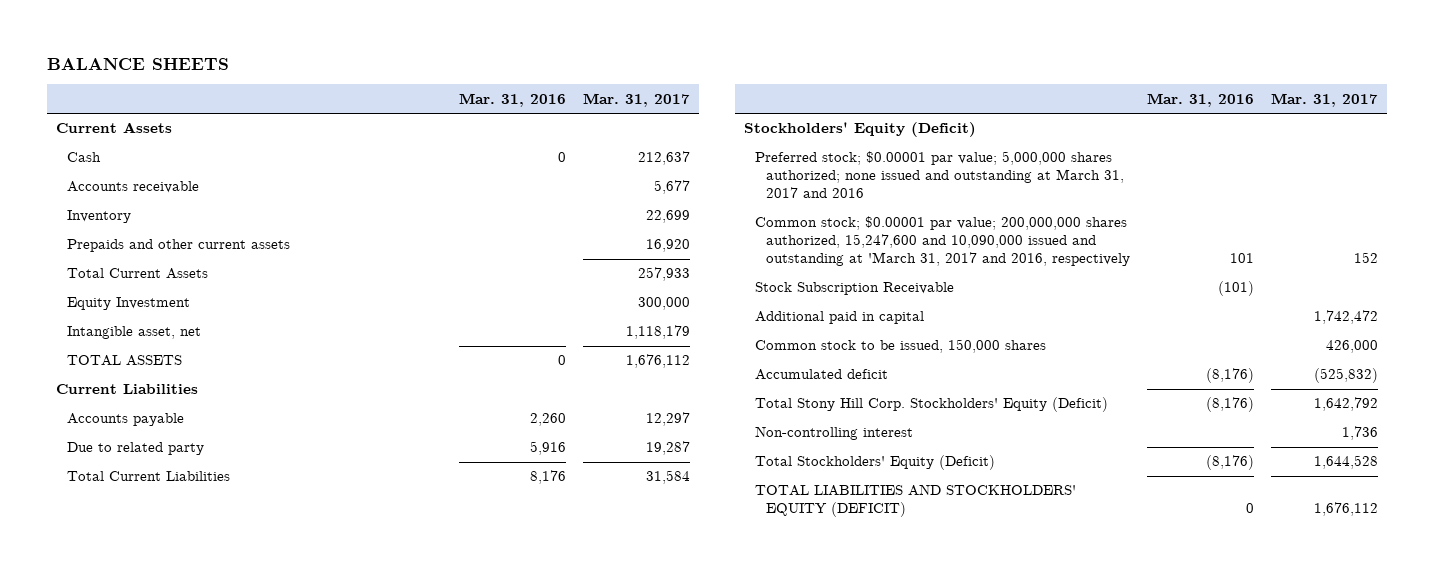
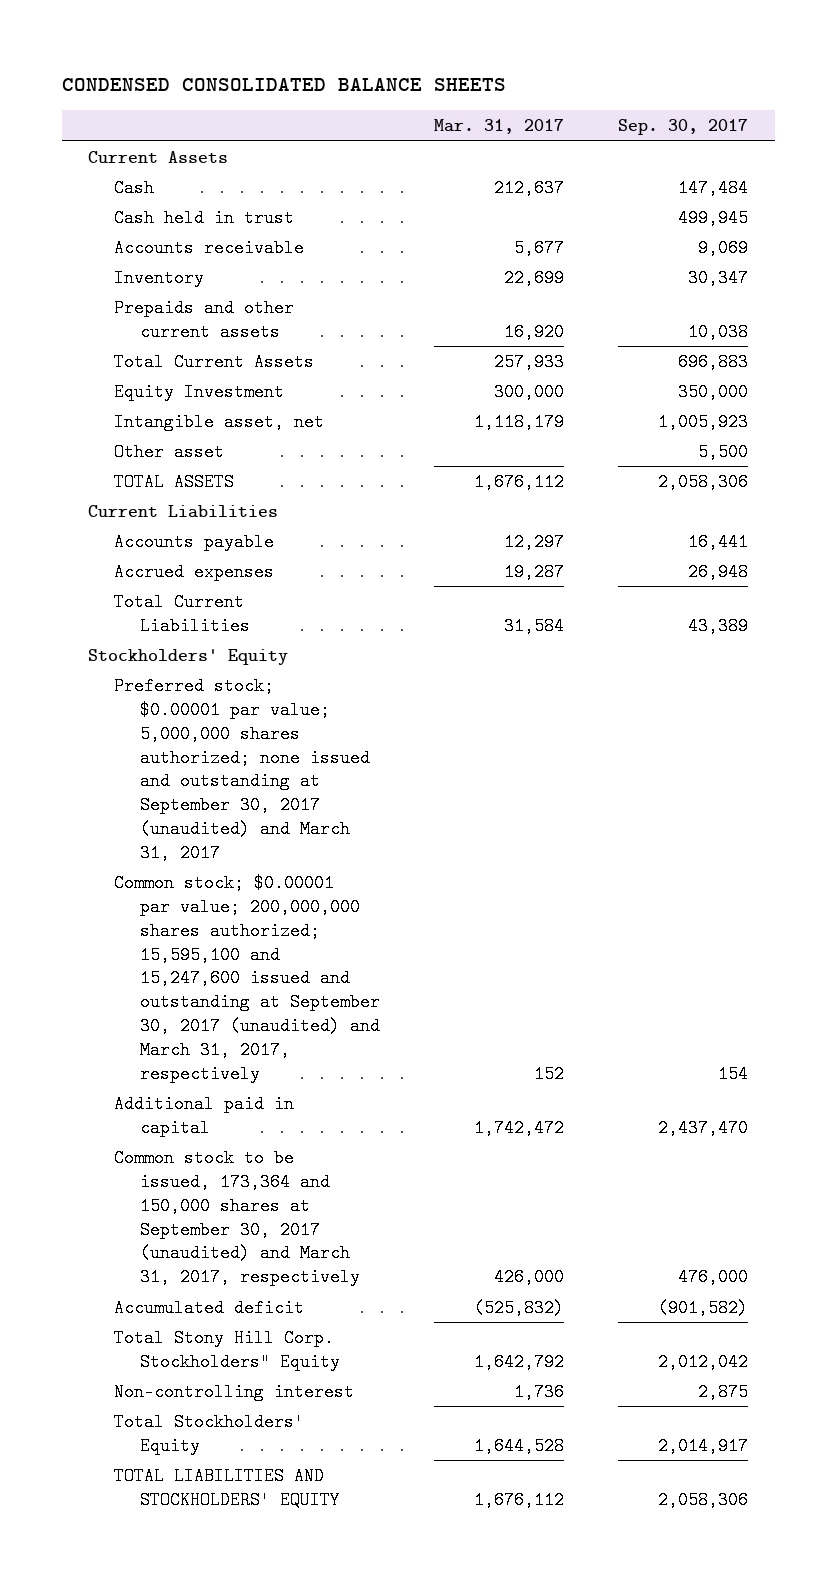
[47,57,230,70] BALANCE SHEETS -> [61,78,506,92] CONDENSED CONSOLIDATED BALANCE SHEETS
[458,92,566,107] Mar. 31, 2016 -> none
none -> [617,119,748,136] Sep. 30, 2017
none -> [114,208,295,227] Cash held in trust
none -> [114,442,225,461] Other asset
[66,442,204,456] Due to related party -> [114,562,275,581] Accrued expenses
[754,282,954,296] Stock Subscription Receivable -> none
[743,122,976,138] Stockholders' Equity (Deficit) -> [88,648,289,665] Stockholders' Equity
[754,151,1124,199] Preferred stock; $0.00001 par value; 5,000,000 shares authorized; none issued and outstanding at March 31, 2017 and 2016 -> [114,676,371,863] Preferred stock; $0.00001 par value; 5,000,000 shares authorized; none issued and outstanding at September 30, 2017 (unaudited) and March 31, 2017
[754,216,1130,267] Common stock; $0.00001 par value; 200,000,000 shares authorized, 15,247,600 and 10,090,000 issued and outstanding at 'March 31, 2017 and 2016, respectively -> [114,873,381,1084] Common stock; $0.00001 par value; 200,000,000 shares authorized; 15,595,100 and 15,247,600 issued and outstanding at September 30, 2017 (unaudited) and March 31, 2017, respectively
[754,339,1046,354] Common stock to be issued, 150,000 shares -> [114,1148,361,1287] Common stock to be issued, 173,364 and 150,000 shares at September 30, 2017 (unaudited) and March 31, 2017, respectively
[754,397,1108,413] Total Stony Hill Corp. Stockholders' Equity (Deficit) -> [114,1328,341,1371] Total Stony Hill Corp. Stockholders" Equity
[754,455,995,471] Total Stockholders' Equity (Deficit) -> [114,1412,305,1455] Total Stockholders' Equity
[754,484,1076,518] TOTAL LIABILITIES AND STOCKHOLDERS' EQUITY (DEFICIT) -> [114,1466,341,1509] TOTAL LIABILITIES AND STOCKHOLDERS' EQUITY

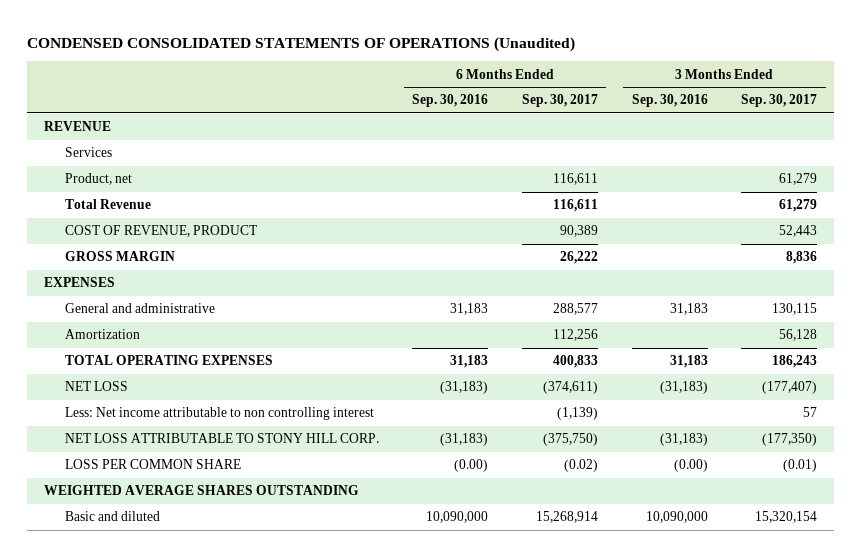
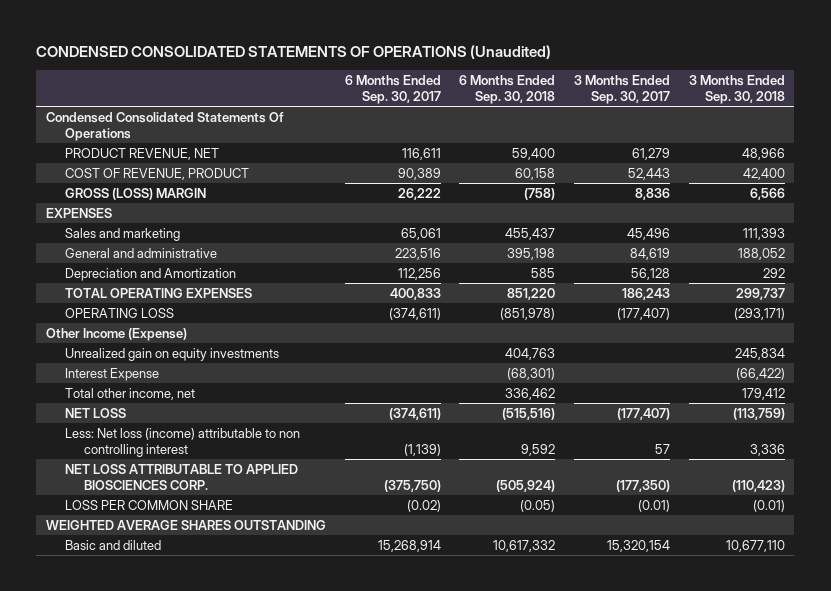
[412,94,489,108] Sep. 30, 2016 -> none
[631,94,708,108] Sep. 30, 2016 -> none
none -> [459,74,556,105] 6 Months Ended Sep. 30, 2018
none -> [688,74,785,105] 3 Months Ended Sep. 30, 2018
[43,121,111,132] REVENUE -> none
[64,147,112,158] Services -> none
[64,173,132,186] Product, net -> none
none -> [45,111,284,142] Condensed Consolidated Statements Of Operations
[64,199,151,210] Total Revenue -> [65,147,220,160] PRODUCT REVENUE, NET
[64,251,175,262] GROSS MARGIN -> [65,187,207,200] GROSS (LOSS) MARGIN
none -> [65,227,181,241] Sales and marketing
[553,303,599,316] 288,577 -> [394,247,441,260] 223,516
[772,303,818,316] 130,115 -> [630,247,671,260] 84,619
[64,329,140,340] Amortization -> [65,267,237,281] Depreciation and Amortization
none -> [65,307,175,318] OPERATING LOSS
none -> [45,327,187,341] Other Income (Expense)
none -> [65,347,280,361] Unrealized gain on equity investments
none -> [65,367,160,381] Interest Expense
none -> [65,387,196,400] Total other income, net
[64,407,374,421] Less: Net income attributable to non controlling interest -> [65,427,301,458] Less: Net loss (income) attributable to non controlling interest
[64,433,379,444] NET LOSS ATTRIBUTABLE TO STONY HILL CORP. -> [65,463,299,491] NET LOSS ATTRIBUTABLE TO APPLIED BIOSCIENCES CORP.

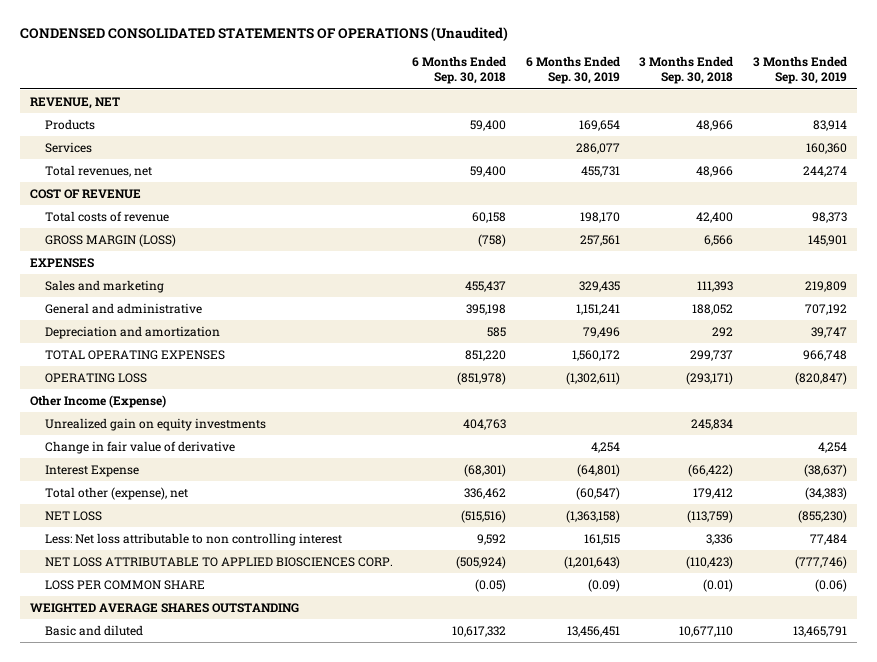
[344,74,441,105] 6 Months Ended Sep. 30, 2017 -> none
[574,74,671,105] 3 Months Ended Sep. 30, 2017 -> none
none -> [525,56,620,85] 6 Months Ended Sep. 30, 2019
none -> [753,56,848,85] 3 Months Ended Sep. 30, 2019
[45,111,284,142] Condensed Consolidated Statements Of Operations -> none
none -> [29,96,120,109] REVENUE, NET
none -> [44,118,95,130] Products
none -> [44,141,92,153] Services
[65,147,220,160] PRODUCT REVENUE, NET -> [44,164,152,177] Total revenues, net
none -> [29,188,141,199] COST OF REVENUE
[65,167,250,180] COST OF REVENUE, PRODUCT -> [44,210,169,222] Total costs of revenue
[65,187,207,200] GROSS (LOSS) MARGIN -> [44,233,176,247] GROSS MARGIN (LOSS)
[65,267,237,281] Depreciation and Amortization -> [44,325,220,339] Depreciation and amortization
none -> [44,440,235,454] Change in fair value of derivative
[65,387,196,400] Total other income, net -> [44,486,188,500] Total other (expense), net
[65,427,301,458] Less: Net loss (income) attributable to non controlling interest -> [44,532,342,546] Less: Net loss attributable to non controlling interest

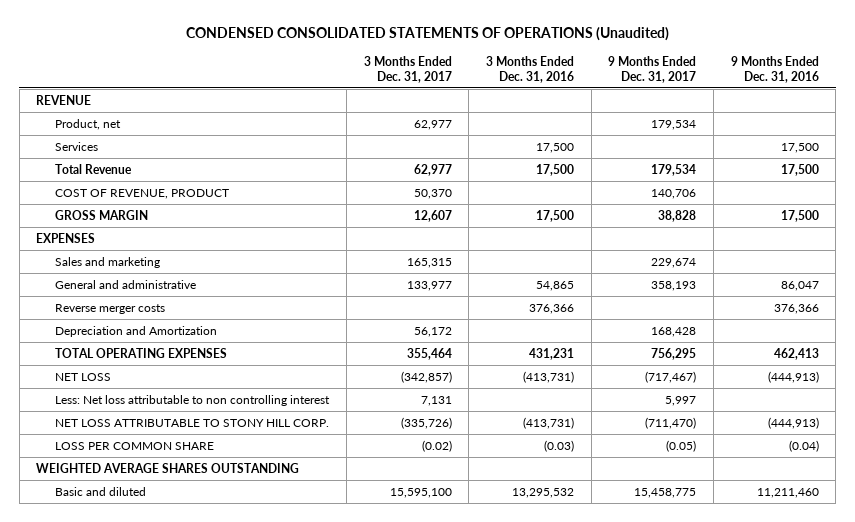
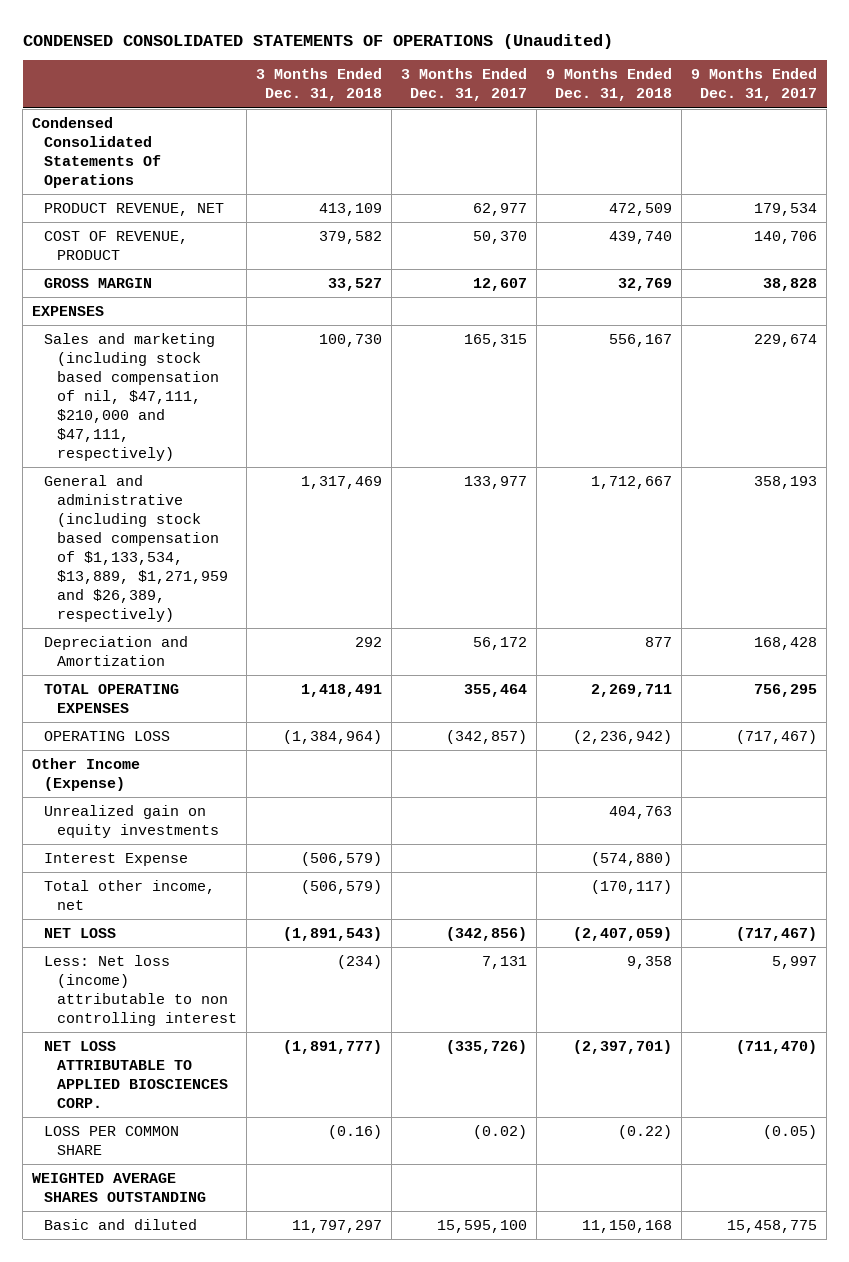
[486,55,575,83] 3 Months Ended Dec. 31, 2016 -> none
[730,55,819,83] 9 Months Ended Dec. 31, 2016 -> none
none -> [255,68,382,102] 3 Months Ended Dec. 31, 2018
none -> [545,68,672,102] 9 Months Ended Dec. 31, 2018
[36,94,92,105] REVENUE -> none
[55,118,122,130] Product, net -> none
[55,141,99,151] Services -> none
none -> [32,117,162,188] Condensed Consolidated Statements Of Operations
[55,163,133,174] Total Revenue -> [44,203,225,217] PRODUCT REVENUE, NET
[55,303,166,314] Reverse merger costs -> none
[55,256,161,268] Sales and marketing -> [44,333,219,461] Sales and marketing (including stock based compensation of nil, $47,111, $210,000 and $47,111, respectively)
[55,279,197,289] General and administrative -> [44,475,228,622] General and administrative (including stock based compensation of $1,133,534, $13,889, $1,271,959 and $26,389, respectively)
none -> [44,731,171,742] OPERATING LOSS
none -> [32,758,141,791] Other Income (Expense)
none -> [44,805,219,838] Unrealized gain on equity investments
none -> [44,853,189,867] Interest Expense
none -> [44,880,216,910] Total other income, net
[400,370,452,383] (342,857) -> [445,927,527,942] (342,856)
[55,394,331,406] Less: Net loss attributable to non controlling interest -> [44,955,237,1026] Less: Net loss (income) attributable to non controlling interest
[55,418,330,427] NET LOSS ATTRIBUTABLE TO STONY HILL CORP. -> [44,1041,228,1108] NET LOSS ATTRIBUTABLE TO APPLIED BIOSCIENCES CORP.

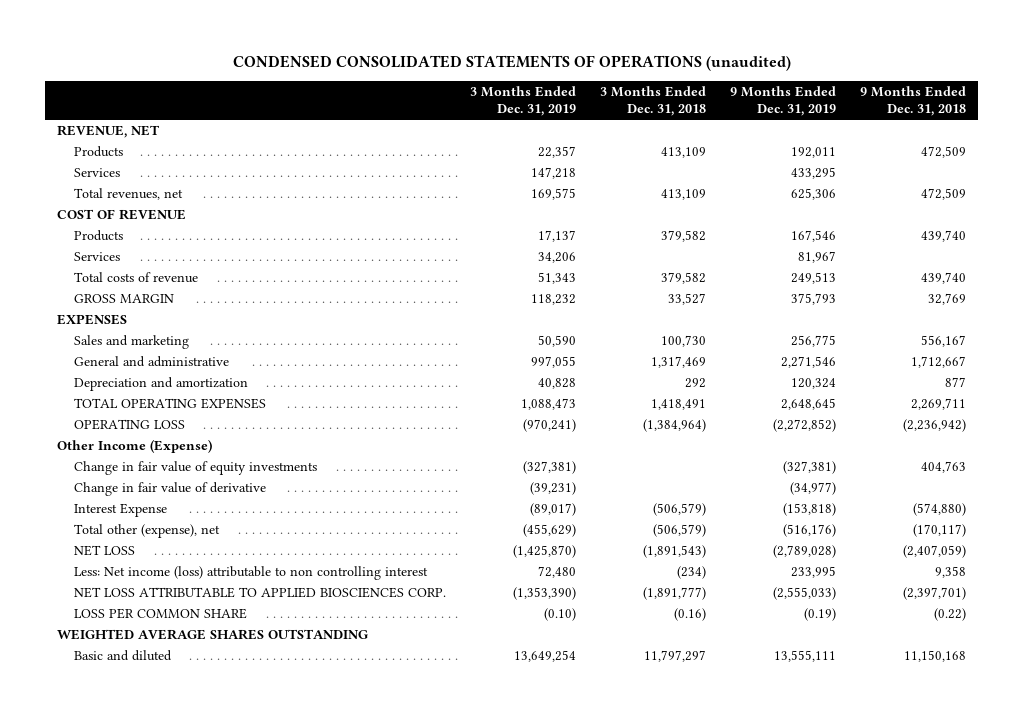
[22,33,613,49] CONDENSED CONSOLIDATED STATEMENTS OF OPERATIONS (Unaudited) -> [232,55,791,72] CONDENSED CONSOLIDATED STATEMENTS OF OPERATIONS (unaudited)
[400,68,527,102] 3 Months Ended Dec. 31, 2017 -> none
[691,68,818,102] 9 Months Ended Dec. 31, 2017 -> none
none -> [469,86,576,117] 3 Months Ended Dec. 31, 2019
none -> [729,86,836,117] 9 Months Ended Dec. 31, 2019
[32,117,162,188] Condensed Consolidated Statements Of Operations -> none
none -> [57,124,161,138] REVENUE, NET
none -> [73,145,123,157] Products
none -> [73,167,120,177] Services
[44,203,225,217] PRODUCT REVENUE, NET -> [73,187,183,200] Total revenues, net
none -> [57,208,187,220] COST OF REVENUE
none -> [73,229,123,241] Products
none -> [73,251,120,261] Services
[44,231,189,260] COST OF REVENUE, PRODUCT -> [73,271,198,283] Total costs of revenue
[44,333,219,461] Sales and marketing (including stock based compensation of nil, $47,111, $210,000 and $47,111, respectively) -> [73,334,189,349] Sales and marketing
[44,475,228,622] General and administrative (including stock based compensation of $1,133,534, $13,889, $1,271,959 and $26,389, respectively) -> [73,355,229,367] General and administrative
[44,636,189,666] Depreciation and Amortization -> [73,376,248,391] Depreciation and amortization
[44,805,219,838] Unrealized gain on equity investments -> [73,460,317,475] Change in fair value of equity investments
none -> [73,481,266,496] Change in fair value of derivative
[44,880,216,910] Total other income, net -> [73,523,220,538] Total other (expense), net
[44,955,237,1026] Less: Net loss (income) attributable to non controlling interest -> [73,565,428,580] Less: Net income (loss) attributable to non controlling interest

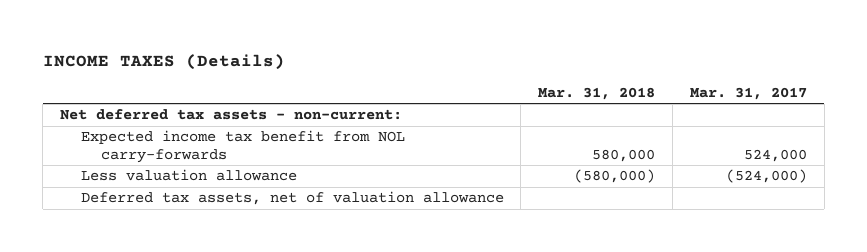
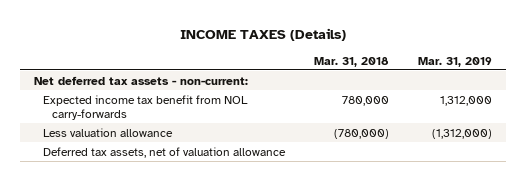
[689,86,807,100] Mar. 31, 2017 -> none
none -> [417,56,492,67] Mar. 31, 2019
[592,149,656,163] 580,000 -> [341,95,389,106] 780,000
[574,169,656,184] (580,000) -> [333,128,389,139] (780,000)

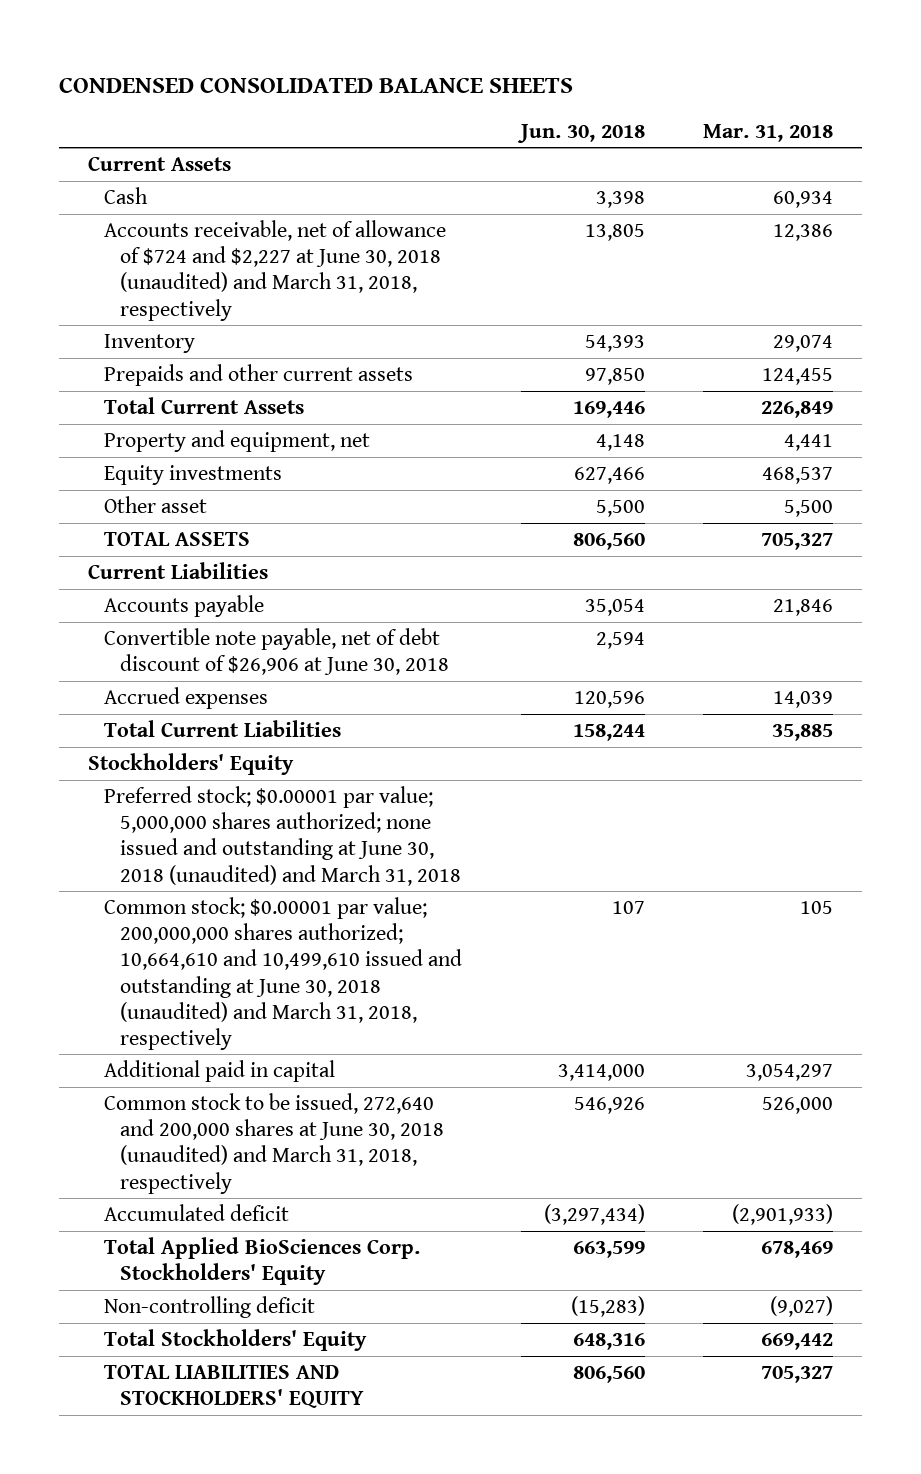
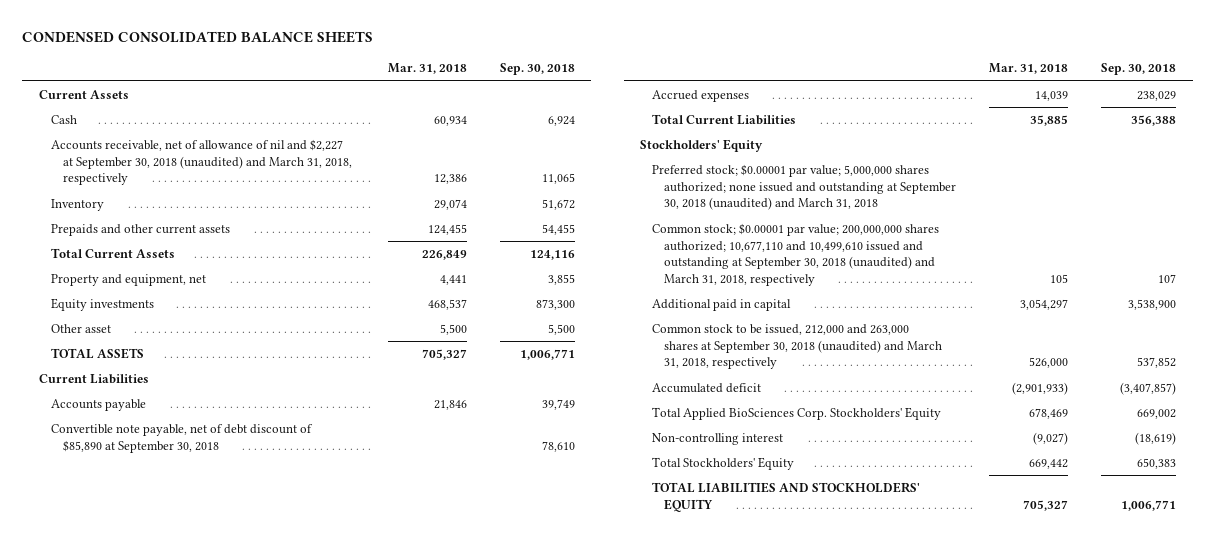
[516,123,645,143] Jun. 30, 2018 -> none
none -> [499,63,575,76] Sep. 30, 2018
[104,220,447,321] Accounts receivable, net of allowance of $724 and $2,227 at June 30, 2018 (unaudited) and March 31, 2018, respectively -> [50,138,352,186] Accounts receivable, net of allowance of nil and $2,227 at September 30, 2018 (unaudited) and March 31, 2018, respectively
[104,628,450,676] Convertible note payable, net of debt discount of $26,906 at June 30, 2018 -> [50,423,313,453] Convertible note payable, net of debt discount of $85,890 at September 30, 2018
[104,786,462,886] Preferred stock; $0.00001 par value; 5,000,000 shares authorized; none issued and outstanding at June 30, 2018 (unaudited) and March 31, 2018 -> [652,163,957,211] Preferred stock; $0.00001 par value; 5,000,000 shares authorized; none issued and outstanding at September 30, 2018 (unaudited) and March 31, 2018
[104,897,463,1050] Common stock; $0.00001 par value; 200,000,000 shares authorized; 10,664,610 and 10,499,610 issued and outstanding at June 30, 2018 (unaudited) and March 31, 2018, respectively -> [652,222,940,286] Common stock; $0.00001 par value; 200,000,000 shares authorized; 10,677,110 and 10,499,610 issued and outstanding at September 30, 2018 (unaudited) and March 31, 2018, respectively
[104,1093,445,1194] Common stock to be issued, 272,640 and 200,000 shares at June 30, 2018 (unaudited) and March 31, 2018, respectively -> [652,323,943,370] Common stock to be issued, 212,000 and 263,000 shares at September 30, 2018 (unaudited) and March 31, 2018, respectively
[104,1296,316,1319] Non-controlling deficit -> [652,432,784,445] Non-controlling interest

